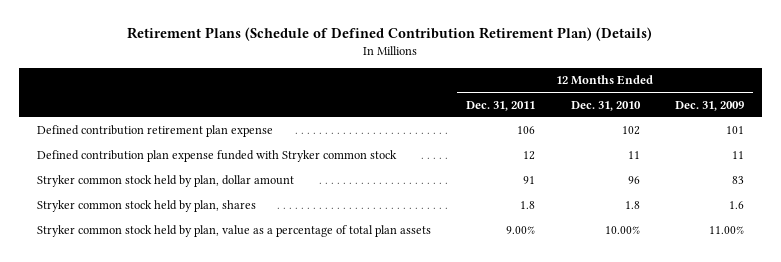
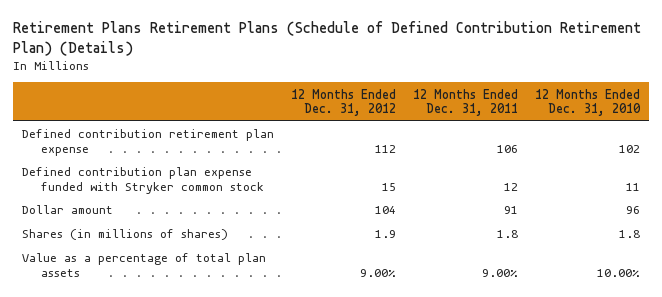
[127,27,653,42] Retirement Plans (Schedule of Defined Contribution Retirement Plan) (Details) -> [13,21,642,56] Retirement Plans Retirement Plans (Schedule of Defined Contribution Retirement Plan) (Details)
[674,100,744,111] Dec. 31, 2009 -> none
none -> [290,88,396,117] 12 Months Ended Dec. 31, 2012
[36,175,294,188] Stryker common stock held by plan, dollar amount -> [21,205,113,215] Dollar amount
[36,200,256,213] Stryker common stock held by plan, shares -> [21,229,228,241] Shares (in millions of shares)
[36,225,431,238] Stryker common stock held by plan, value as a percentage of total plan assets -> [21,253,266,277] Value as a percentage of total plan assets

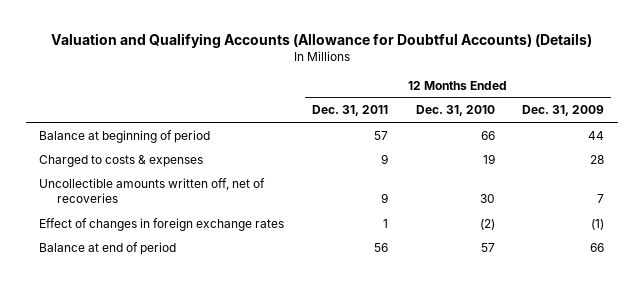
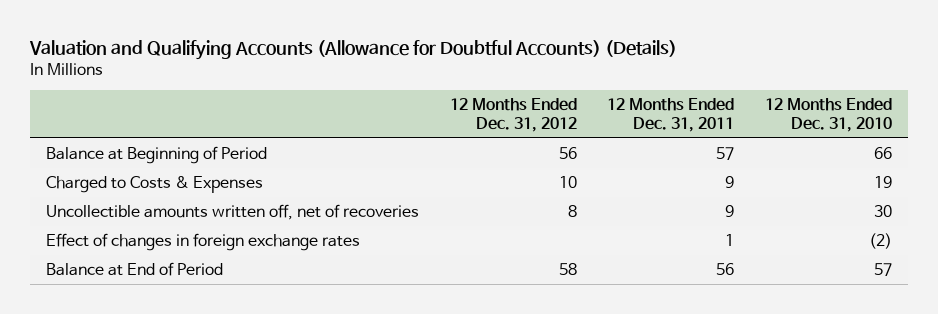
[522,105,605,117] Dec. 31, 2009 -> none
none -> [449,97,577,132] 12 Months Ended Dec. 31, 2012
[39,129,211,143] Balance at beginning of period -> [45,146,267,165] Balance at Beginning of Period
[39,154,204,167] Charged to costs & expenses -> [45,176,263,194] Charged to Costs & Expenses
[39,241,177,255] Balance at end of period -> [45,262,223,277] Balance at End of Period

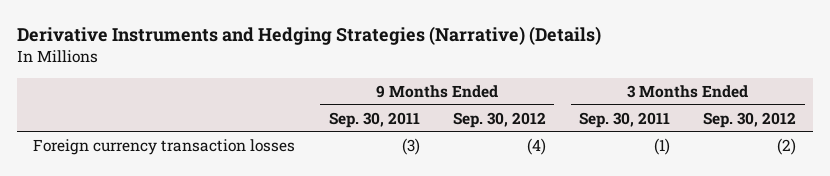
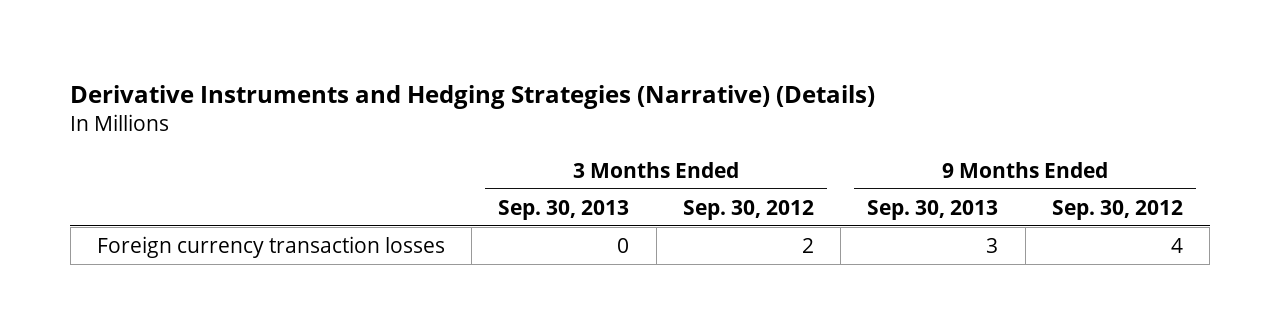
[328,111,420,128] Sep. 30, 2011 -> none
[579,111,671,128] Sep. 30, 2011 -> none
none -> [498,199,630,220] Sep. 30, 2013
none -> [867,199,999,220] Sep. 30, 2013
[526,137,546,155] (4) -> [1171,237,1184,253] 4
[777,137,797,155] (2) -> [801,237,814,253] 2

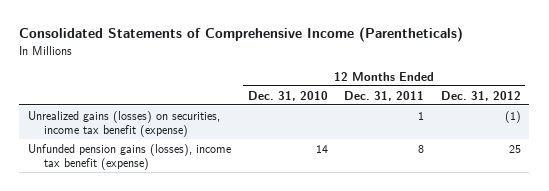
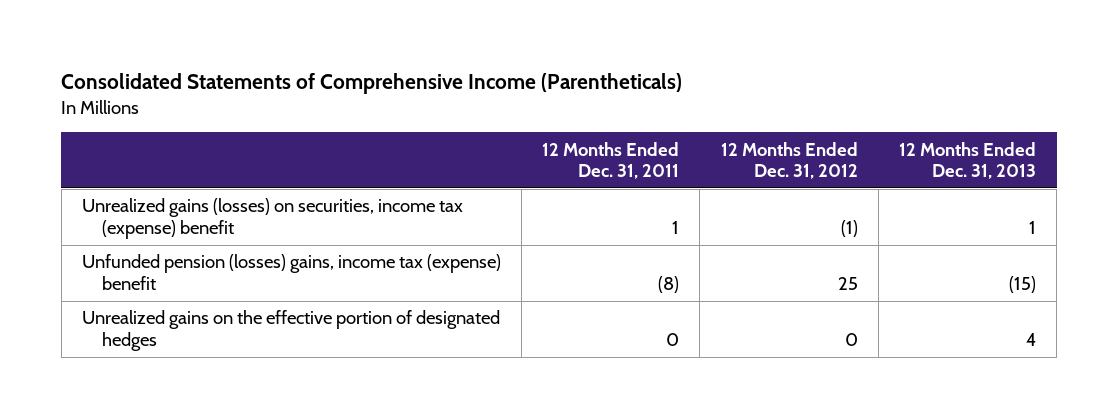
[247,90,328,101] Dec. 31, 2010 -> none
none -> [899,141,1037,180] 12 Months Ended Dec. 31, 2013
[27,110,220,138] Unrealized gains (losses) on securities, income tax benefit (expense) -> [81,198,463,239] Unrealized gains (losses) on securities, income tax (expense) benefit
[27,143,231,171] Unfunded pension gains (losses), income tax benefit (expense) -> [81,254,501,290] Unfunded pension (losses) gains, income tax (expense) benefit
[418,144,425,153] 8 -> [658,275,680,293] (8)
none -> [81,310,500,351] Unrealized gains on the effective portion of designated hedges

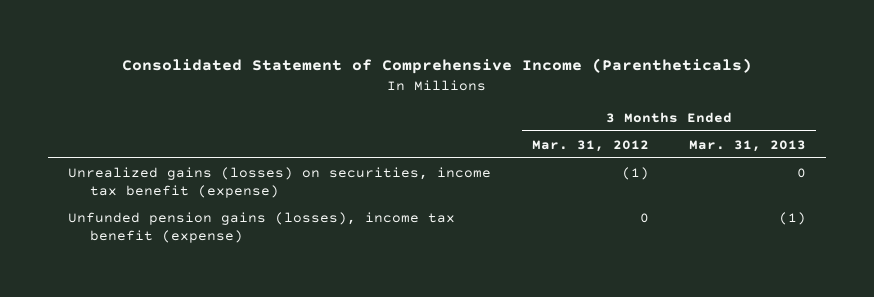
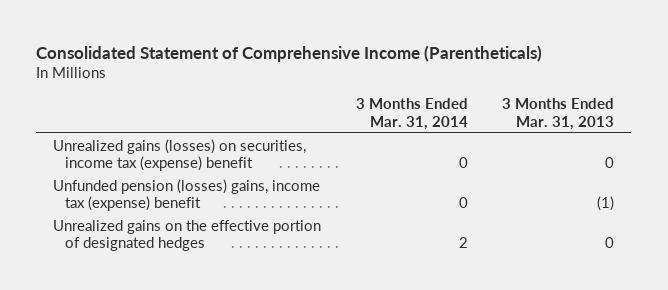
[531,139,649,152] Mar. 31, 2012 -> none
none -> [355,98,468,130] 3 Months Ended Mar. 31, 2014
[68,166,492,198] Unrealized gains (losses) on securities, income tax benefit (expense) -> [53,138,307,171] Unrealized gains (losses) on securities, income tax (expense) benefit
[68,211,456,243] Unfunded pension gains (losses), income tax benefit (expense) -> [53,178,321,211] Unfunded pension (losses) gains, income tax (expense) benefit
none -> [53,219,322,251] Unrealized gains on the effective portion of designated hedges

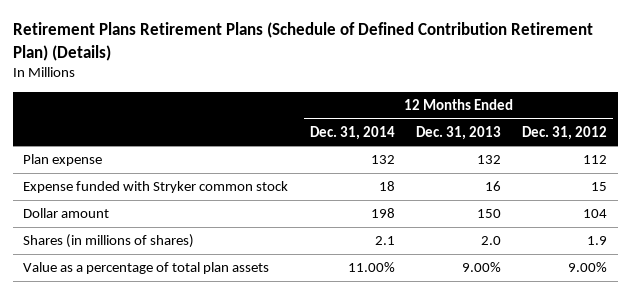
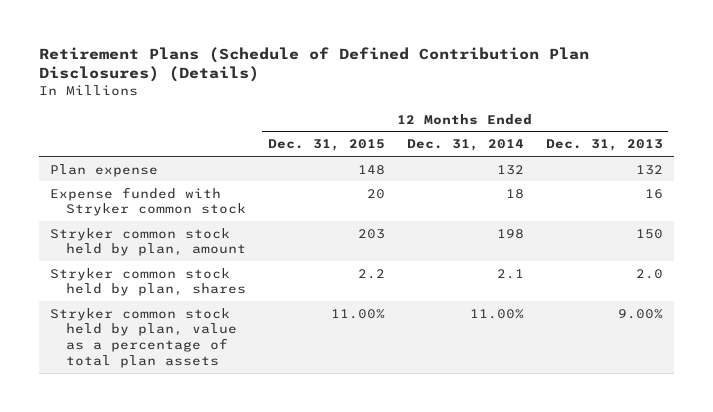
[12,22,593,61] Retirement Plans Retirement Plans (Schedule of Defined Contribution Retirement Plan) (Details) -> [39,46,590,83] Retirement Plans (Schedule of Defined Contribution Plan Disclosures) (Details)
[522,125,608,140] Dec. 31, 2012 -> none
none -> [267,139,385,152] Dec. 31, 2015
[23,208,110,219] Dollar amount -> [50,227,246,257] Stryker common stock held by plan, amount
[23,234,195,249] Shares (in millions of shares) -> [50,267,246,297] Stryker common stock held by plan, shares
[23,262,270,275] Value as a percentage of total plan assets -> [50,307,237,369] Stryker common stock held by plan, value as a percentage of total plan assets

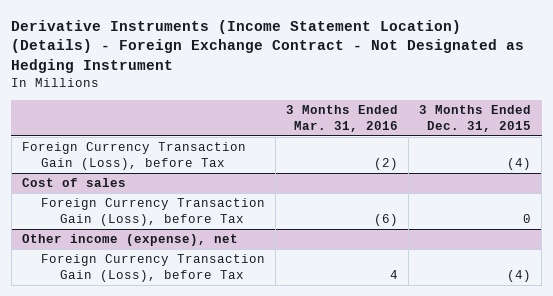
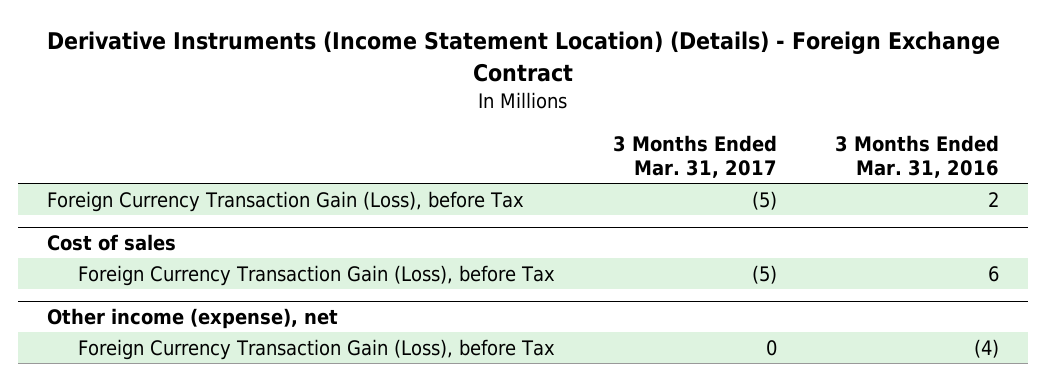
[11,19,525,74] Derivative Instruments (Income Statement Location) (Details) - Foreign Exchange Contract - Not Designated as Hedging Instrument -> [47,31,1001,82] Derivative Instruments (Income Statement Location) (Details) - Foreign Exchange Contract
[419,104,532,132] 3 Months Ended Dec. 31, 2015 -> none
none -> [612,135,777,179] 3 Months Ended Mar. 31, 2017
[374,158,399,171] (2) -> [987,191,999,207] 2
[374,214,399,227] (6) -> [987,265,999,282] 6
[390,270,399,280] 4 -> [973,338,999,358] (4)

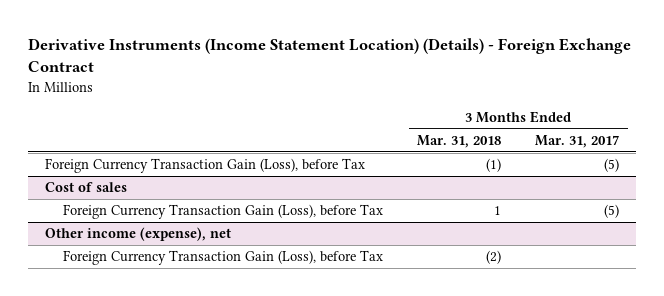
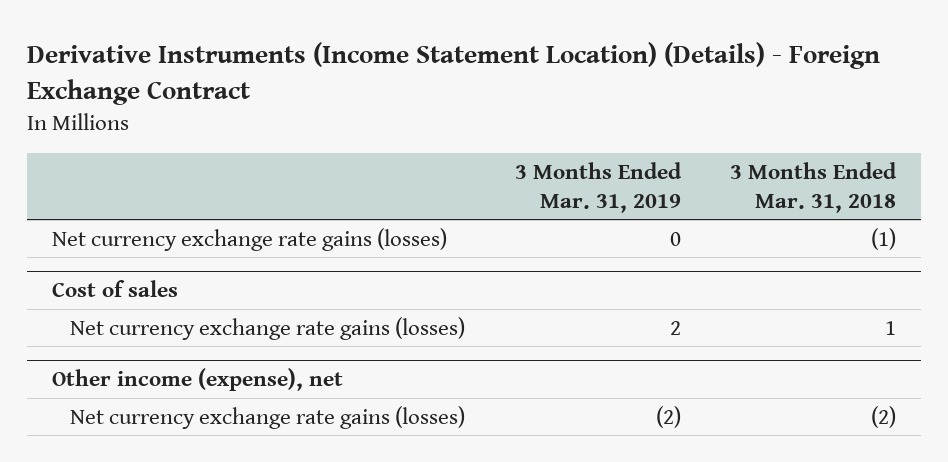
[535,134,620,148] Mar. 31, 2017 -> none
none -> [514,162,682,213] 3 Months Ended Mar. 31, 2019
[45,158,366,174] Foreign Currency Transaction Gain (Loss), before Tax -> [52,227,448,251] Net currency exchange rate gains (losses)
[63,204,384,220] Foreign Currency Transaction Gain (Loss), before Tax -> [70,316,466,340] Net currency exchange rate gains (losses)
[63,250,384,266] Foreign Currency Transaction Gain (Loss), before Tax -> [70,405,466,429] Net currency exchange rate gains (losses)

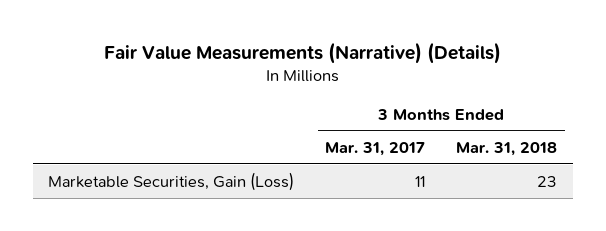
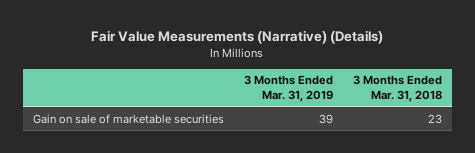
[325,142,426,157] Mar. 31, 2017 -> none
none -> [243,75,333,102] 3 Months Ended Mar. 31, 2019
[48,172,295,192] Marketable Securities, Gain (Loss) -> [33,113,225,124] Gain on sale of marketable securities

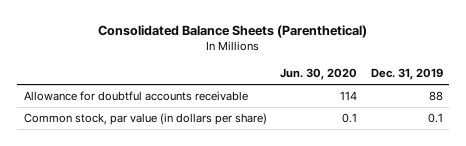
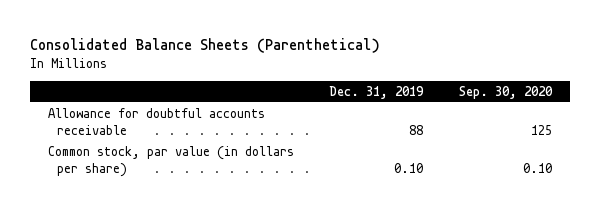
[280,68,358,81] Jun. 30, 2020 -> none
none -> [458,85,553,99] Sep. 30, 2020
[427,113,443,124] 0.1 -> [394,162,424,173] 0.10

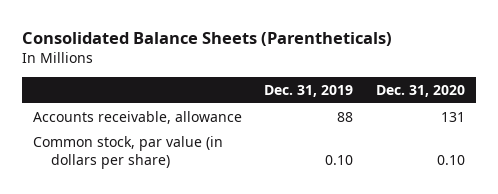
[29,38,380,54] Consolidated Balance Sheets (Parenthetical) -> [21,31,392,46] Consolidated Balance Sheets (Parentheticals)
[458,85,553,99] Sep. 30, 2020 -> none
none -> [375,85,465,98] Dec. 31, 2020
[47,108,265,135] Allowance for doubtful accounts receivable -> [33,110,243,124] Accounts receivable, allowance

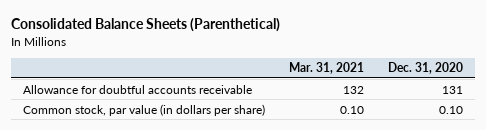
[21,31,392,46] Consolidated Balance Sheets (Parentheticals) -> [10,18,280,33] Consolidated Balance Sheets (Parenthetical)
[264,85,354,98] Dec. 31, 2019 -> none
none -> [288,62,364,75] Mar. 31, 2021
[33,110,243,124] Accounts receivable, allowance -> [22,84,252,94] Allowance for doubtful accounts receivable

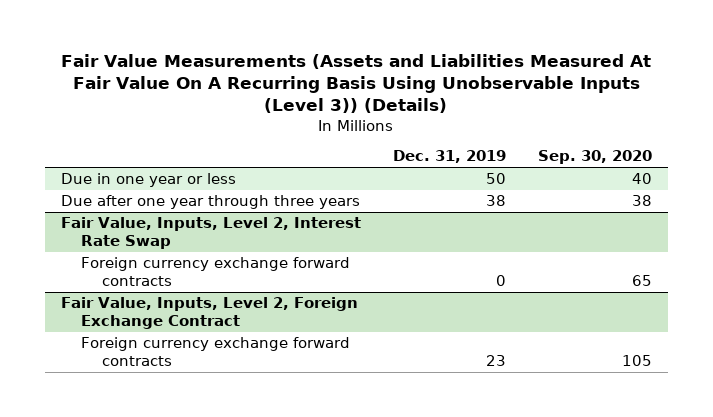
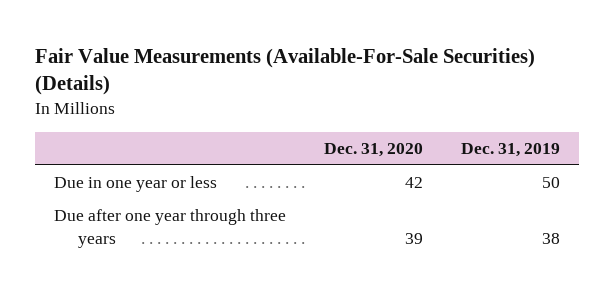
[61,54,652,114] Fair Value Measurements (Assets and Liabilities Measured At Fair Value On A Recurring Basis Using Unobservable Inputs (Level 3)) (Details) -> [35,47,536,96] Fair Value Measurements (Available-For-Sale Securities) (Details)
[538,150,653,165] Sep. 30, 2020 -> none
none -> [324,142,424,157] Dec. 31, 2020
[60,217,361,250] Fair Value, Inputs, Level 2, Interest Rate Swap -> none
[81,257,351,287] Foreign currency exchange forward contracts -> none
[60,297,358,330] Fair Value, Inputs, Level 2, Foreign Exchange Contract -> none
[81,337,351,367] Foreign currency exchange forward contracts -> none

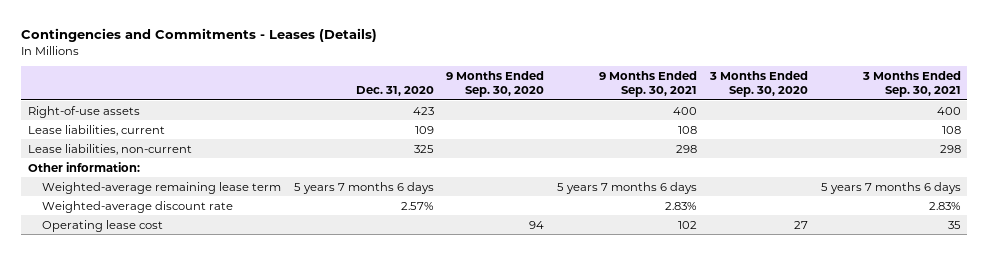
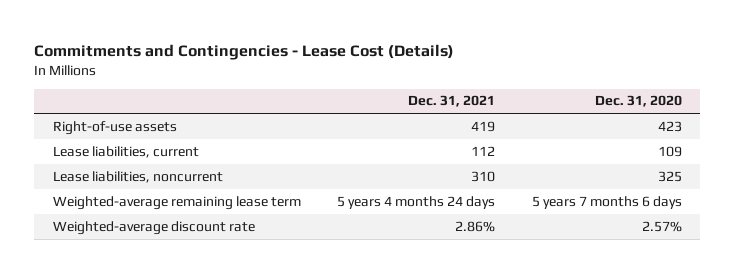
[21,28,378,43] Contingencies and Commitments - Leases (Details) -> [34,43,455,60] Commitments and Contingencies - Lease Cost (Details)
[446,70,545,97] 9 Months Ended Sep. 30, 2020 -> none
[599,70,698,97] 9 Months Ended Sep. 30, 2021 -> none
[708,70,808,97] 3 Months Ended Sep. 30, 2020 -> none
[861,70,961,97] 3 Months Ended Sep. 30, 2021 -> none
none -> [408,95,496,108] Dec. 31, 2021
[27,161,140,172] Other information: -> none
[27,143,192,155] Lease liabilities, non-current -> [52,170,223,183] Lease liabilities, noncurrent
[41,219,163,232] Operating lease cost -> none

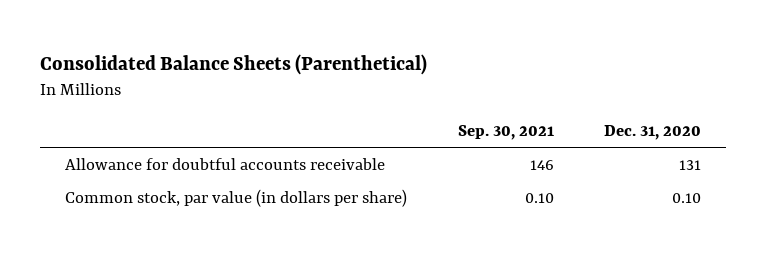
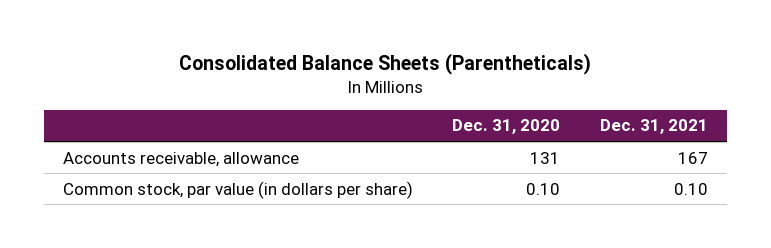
[40,53,428,75] Consolidated Balance Sheets (Parenthetical) -> [179,52,592,75] Consolidated Balance Sheets (Parentheticals)
[457,125,554,141] Sep. 30, 2021 -> none
none -> [599,119,708,135] Dec. 31, 2021
[65,158,386,171] Allowance for doubtful accounts receivable -> [63,151,300,167] Accounts receivable, allowance

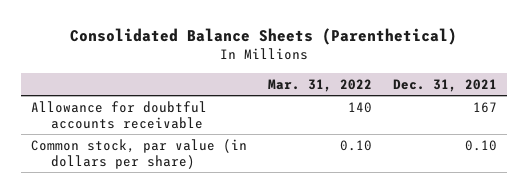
[179,52,592,75] Consolidated Balance Sheets (Parentheticals) -> [70,28,458,46] Consolidated Balance Sheets (Parenthetical)
[452,119,561,135] Dec. 31, 2020 -> none
none -> [268,78,373,92] Mar. 31, 2022
[63,151,300,167] Accounts receivable, allowance -> [31,100,208,129] Allowance for doubtful accounts receivable

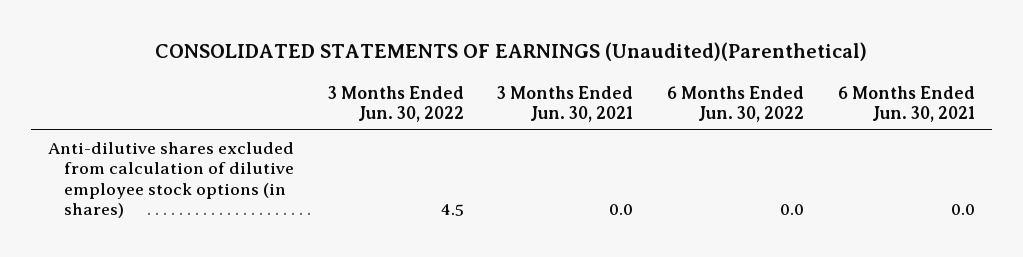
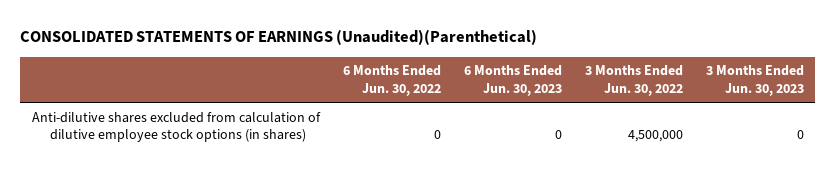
[497,85,634,123] 3 Months Ended Jun. 30, 2021 -> none
[837,85,975,123] 6 Months Ended Jun. 30, 2021 -> none
none -> [463,65,562,96] 6 Months Ended Jun. 30, 2023
none -> [705,65,804,96] 3 Months Ended Jun. 30, 2023
[440,204,464,217] 4.5 -> [627,130,683,143] 4,500,000
[780,204,805,216] 0.0 -> [433,130,441,140] 0

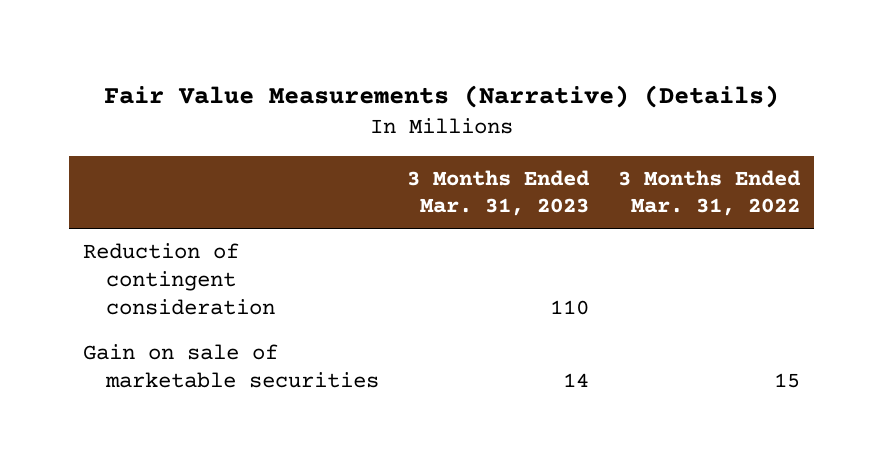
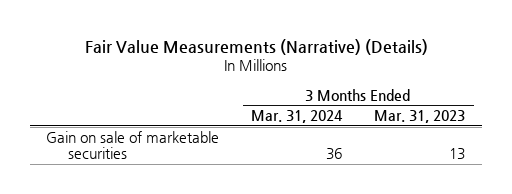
[617,169,801,217] 3 Months Ended Mar. 31, 2022 -> none
none -> [251,110,344,124] Mar. 31, 2024
[83,242,275,315] Reduction of contingent consideration -> none
[563,372,590,387] 14 -> [449,148,466,161] 13

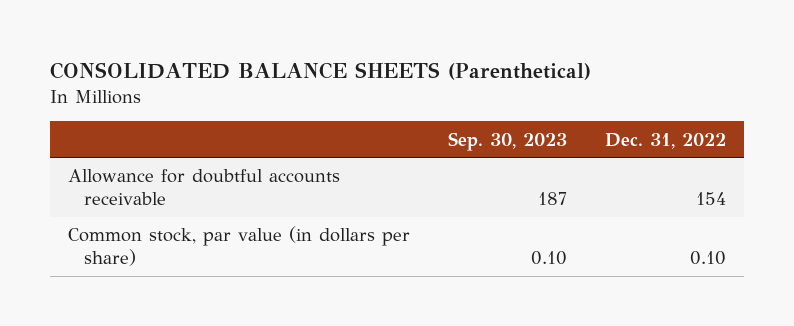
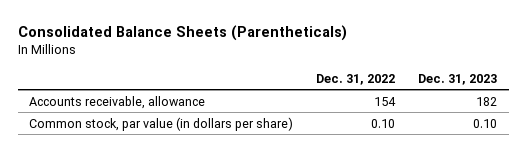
[49,62,591,81] CONSOLIDATED BALANCE SHEETS (Parenthetical) -> [17,25,347,42] Consolidated Balance Sheets (Parentheticals)
[447,131,567,151] Sep. 30, 2023 -> none
none -> [418,73,498,85] Dec. 31, 2023
[68,169,341,206] Allowance for doubtful accounts receivable -> [29,95,206,109] Accounts receivable, allowance

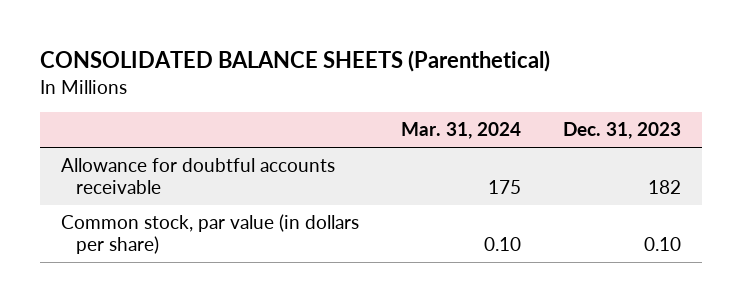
[17,25,347,42] Consolidated Balance Sheets (Parentheticals) -> [39,50,550,73] CONSOLIDATED BALANCE SHEETS (Parenthetical)
[316,73,396,85] Dec. 31, 2022 -> none
none -> [400,122,521,140] Mar. 31, 2024
[29,95,206,109] Accounts receivable, allowance -> [60,158,335,194] Allowance for doubtful accounts receivable

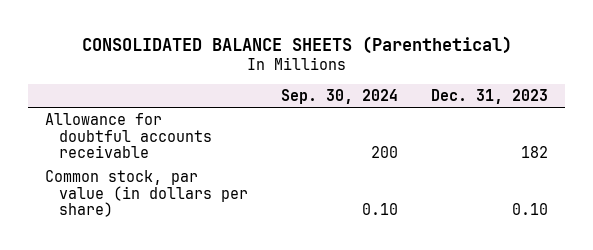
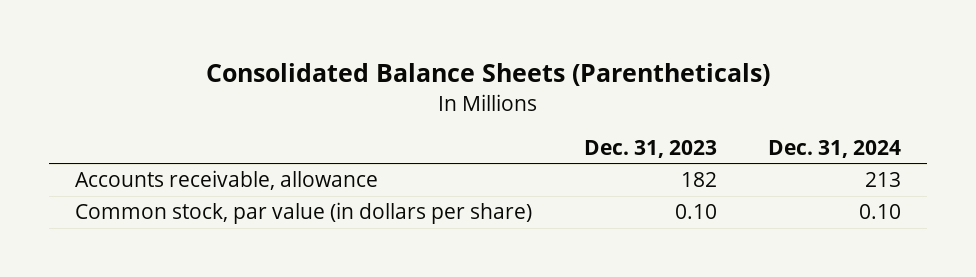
[81,35,512,54] CONSOLIDATED BALANCE SHEETS (Parenthetical) -> [206,63,771,87] Consolidated Balance Sheets (Parentheticals)
[280,88,398,104] Sep. 30, 2024 -> none
none -> [768,140,902,159] Dec. 31, 2024
[45,112,212,159] Allowance for doubtful accounts receivable -> [75,170,379,191] Accounts receivable, allowance

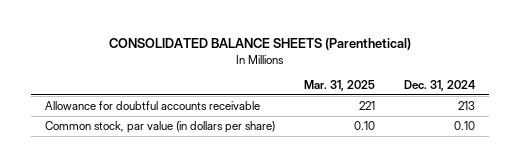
[206,63,771,87] Consolidated Balance Sheets (Parentheticals) -> [108,38,411,51] CONSOLIDATED BALANCE SHEETS (Parenthetical)
[583,140,717,159] Dec. 31, 2023 -> none
none -> [303,79,375,91] Mar. 31, 2025
[75,170,379,191] Accounts receivable, allowance -> [45,100,261,110] Allowance for doubtful accounts receivable

